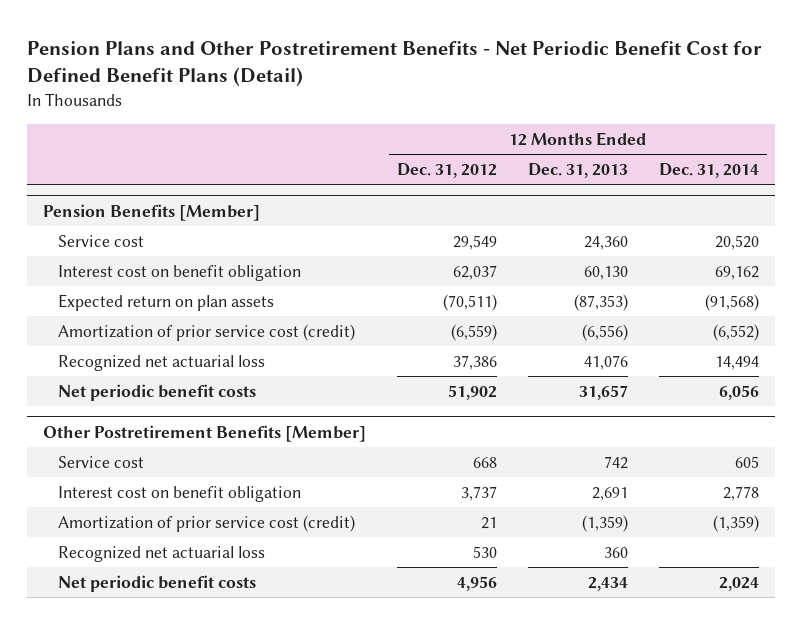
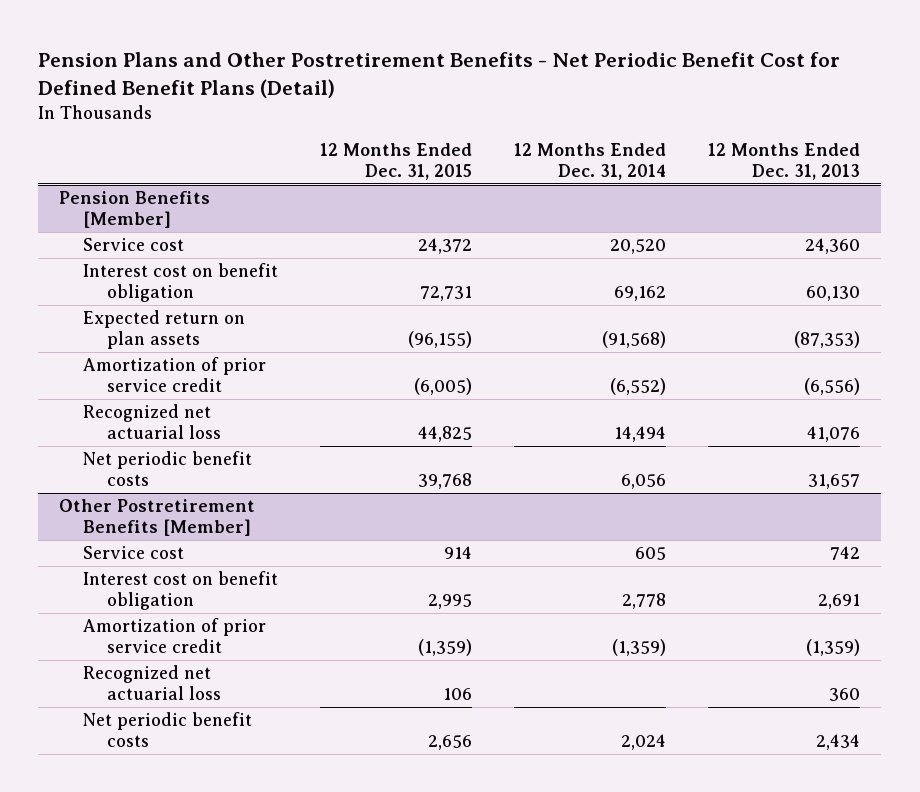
[396,162,497,178] Dec. 31, 2012 -> none
none -> [320,143,473,181] 12 Months Ended Dec. 31, 2015
[58,323,356,341] Amortization of prior service cost (credit) -> [83,357,267,393] Amortization of prior service credit
[58,514,356,532] Amortization of prior service cost (credit) -> [83,618,267,654] Amortization of prior service credit

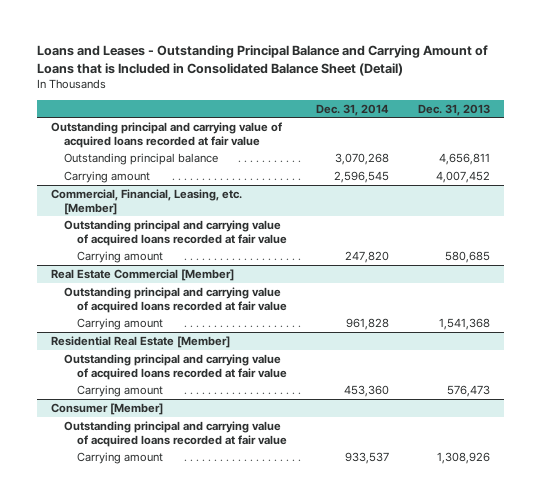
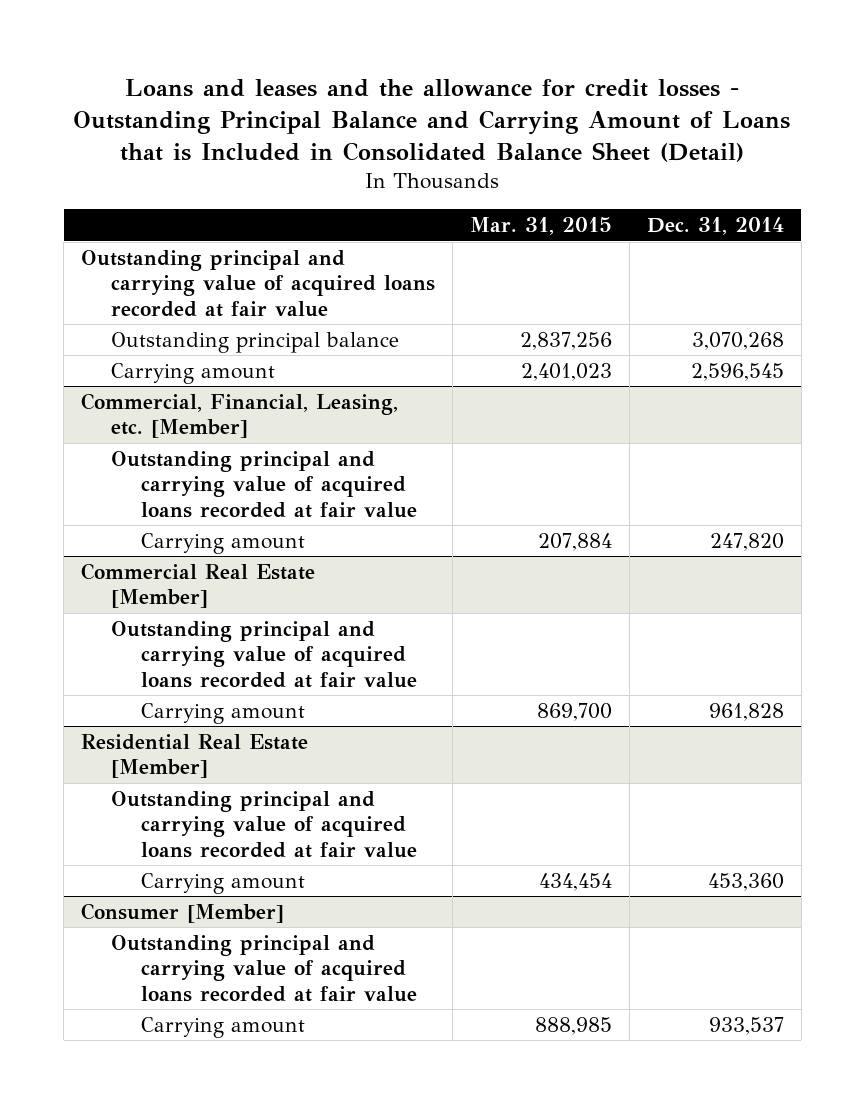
[36,44,488,76] Loans and Leases - Outstanding Principal Balance and Carrying Amount of Loans that is Included in Consolidated Balance Sheet (Detail) -> [73,78,791,163] Loans and leases and the allowance for credit losses - Outstanding Principal Balance and Carrying Amount of Loans that is Included in Consolidated Balance Sheet (Detail)
[417,103,490,116] Dec. 31, 2013 -> none
none -> [470,217,613,236] Mar. 31, 2015
[51,268,235,281] Real Estate Commercial [Member] -> [81,562,316,609] Commercial Real Estate [Member]

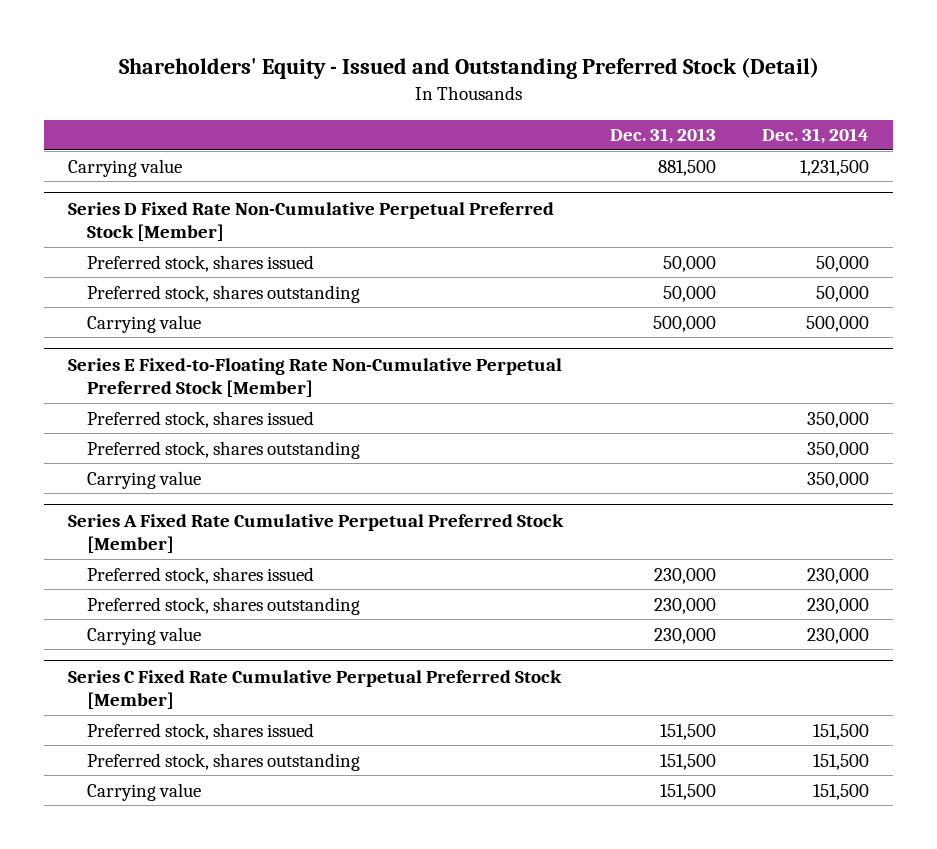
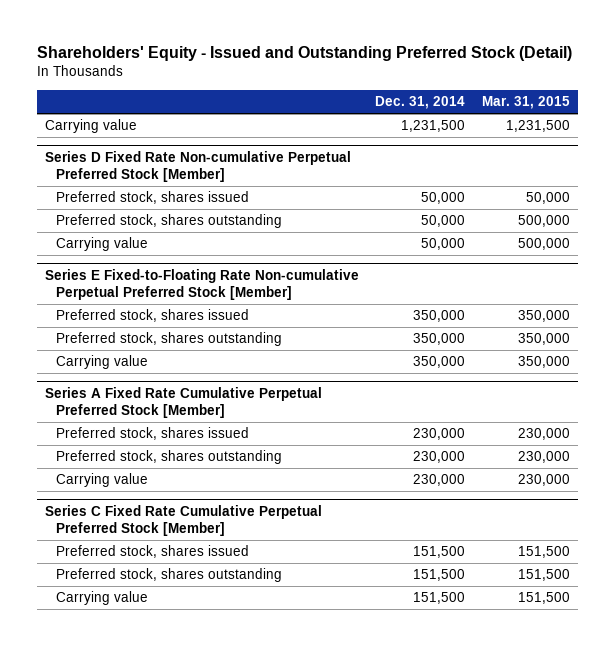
[609,128,716,145] Dec. 31, 2013 -> none
none -> [481,96,570,110] Mar. 31, 2015
[67,201,554,242] Series D Fixed Rate Non-Cumulative Perpetual Preferred Stock [Member] -> [44,150,351,183] Series D Fixed Rate Non-cumulative Perpetual Preferred Stock [Member]
[806,315,870,332] 500,000 -> [421,238,466,251] 50,000
[67,357,562,398] Series E Fixed-to-Floating Rate Non-Cumulative Perpetual Preferred Stock [Member] -> [44,268,359,301] Series E Fixed-to-Floating Rate Non-cumulative Perpetual Preferred Stock [Member]

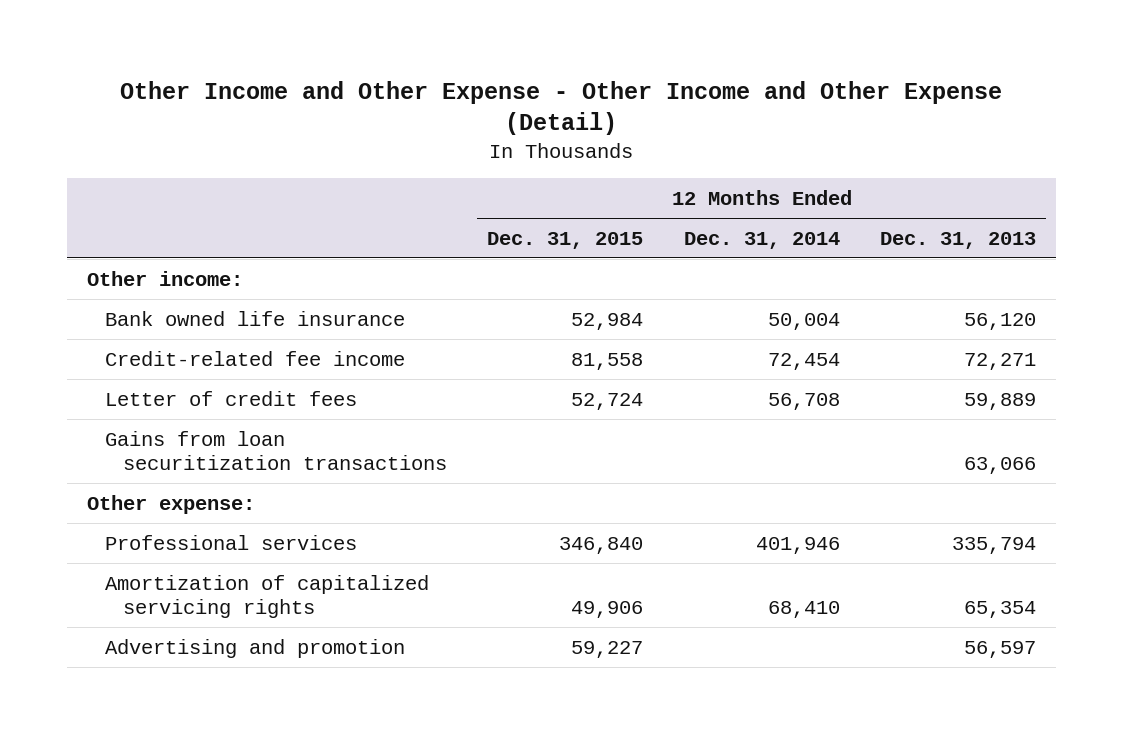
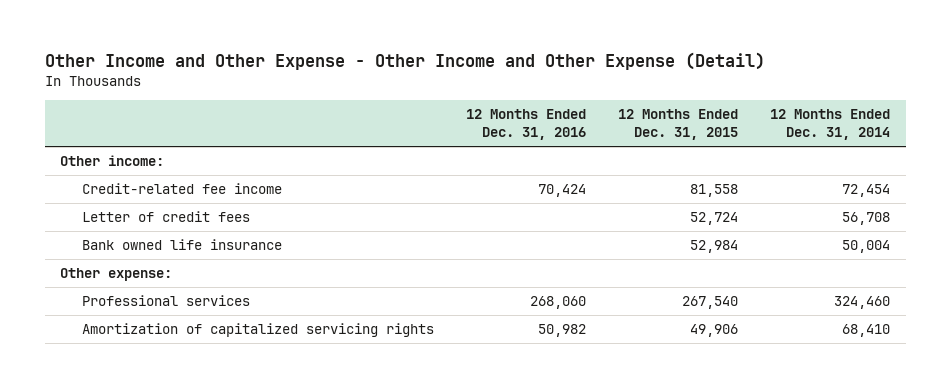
[879,231,1036,249] Dec. 31, 2013 -> none
none -> [466,109,587,141] 12 Months Ended Dec. 31, 2016
[104,430,448,470] Gains from loan securitization transactions -> none
[104,310,405,326] Bank owned life insurance -> [82,239,283,251] Bank owned life insurance
[559,536,644,554] 346,840 -> [681,296,738,310] 267,540
[755,536,840,554] 401,946 -> [833,296,890,310] 324,460
[104,638,405,658] Advertising and promotion -> none

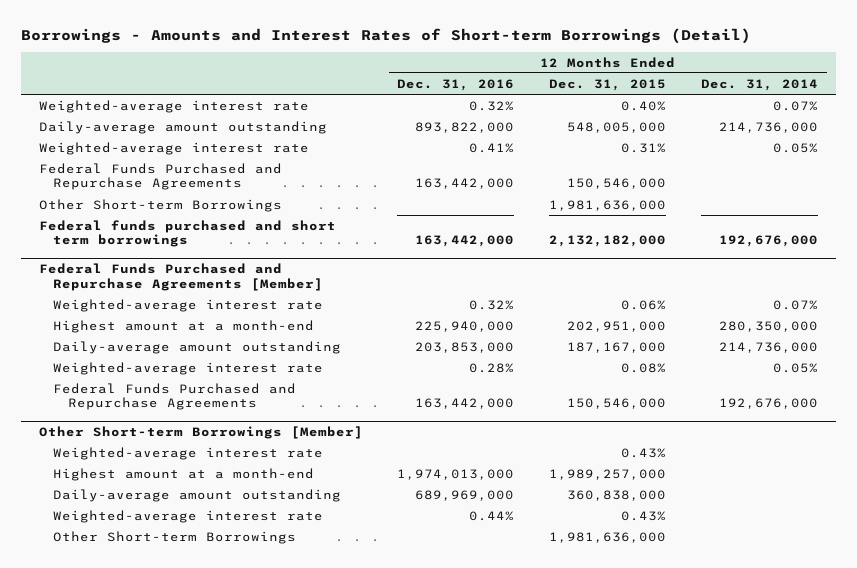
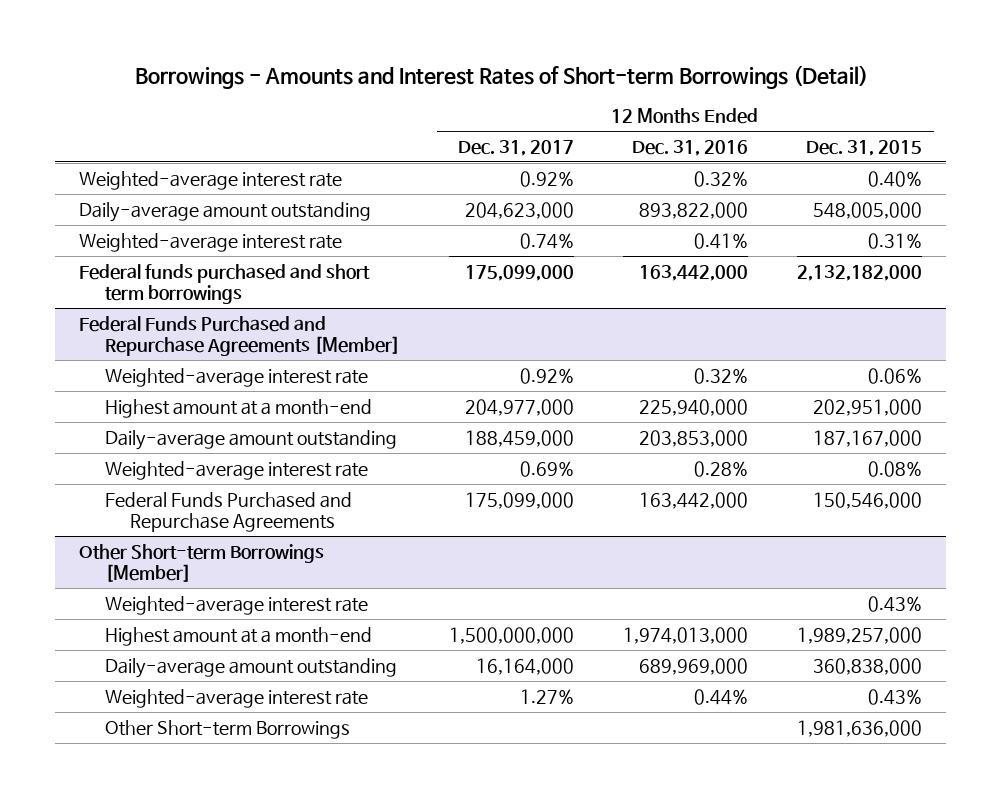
[701,78,819,91] Dec. 31, 2014 -> none
none -> [457,139,574,156] Dec. 31, 2017
[38,162,282,191] Federal Funds Purchased and Repurchase Agreements -> none
[38,198,282,212] Other Short-term Borrowings -> none

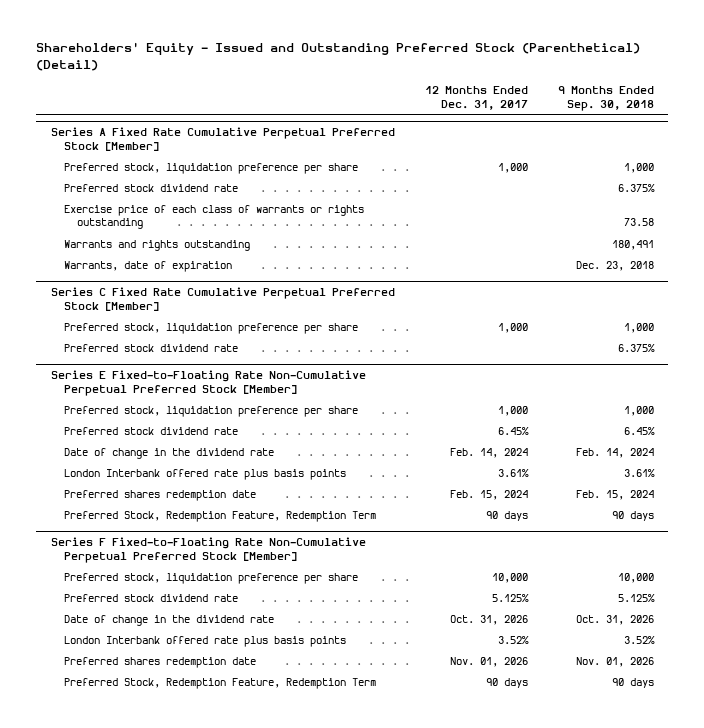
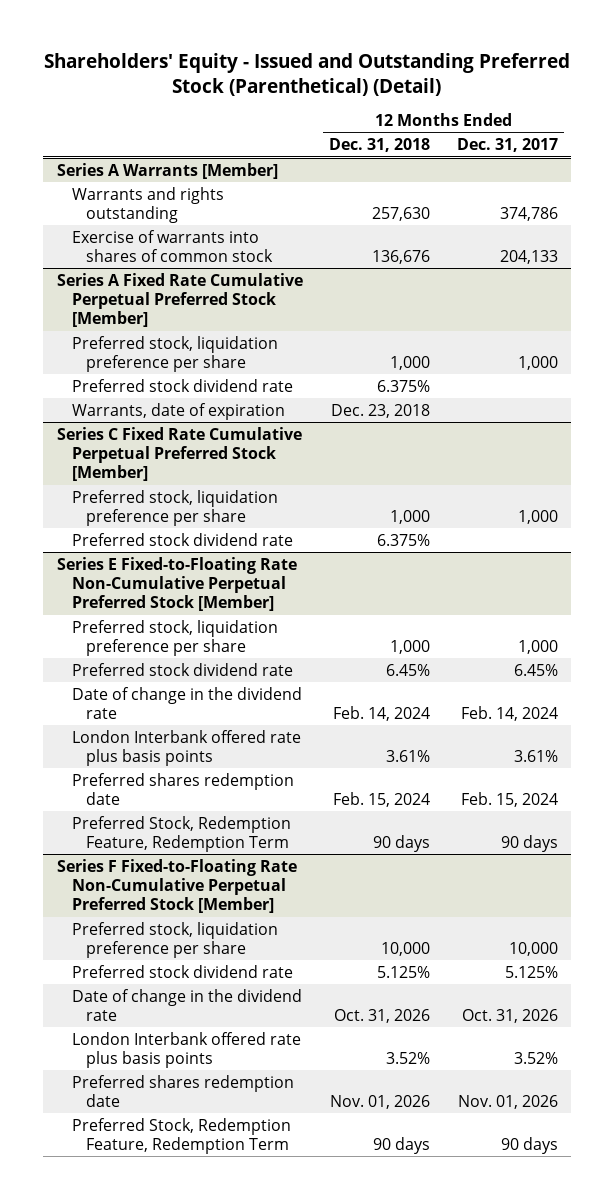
[557,86,654,111] 9 Months Ended Sep. 30, 2018 -> none
none -> [329,138,431,153] Dec. 31, 2018
none -> [56,162,278,179] Series A Warrants [Member]
none -> [71,186,224,223] Warrants and rights outstanding
none -> [71,229,274,262] Exercise of warrants into shares of common stock
[64,204,365,230] Exercise price of each class of warrants or rights outstanding -> none
[64,239,251,251] Warrants and rights outstanding -> none

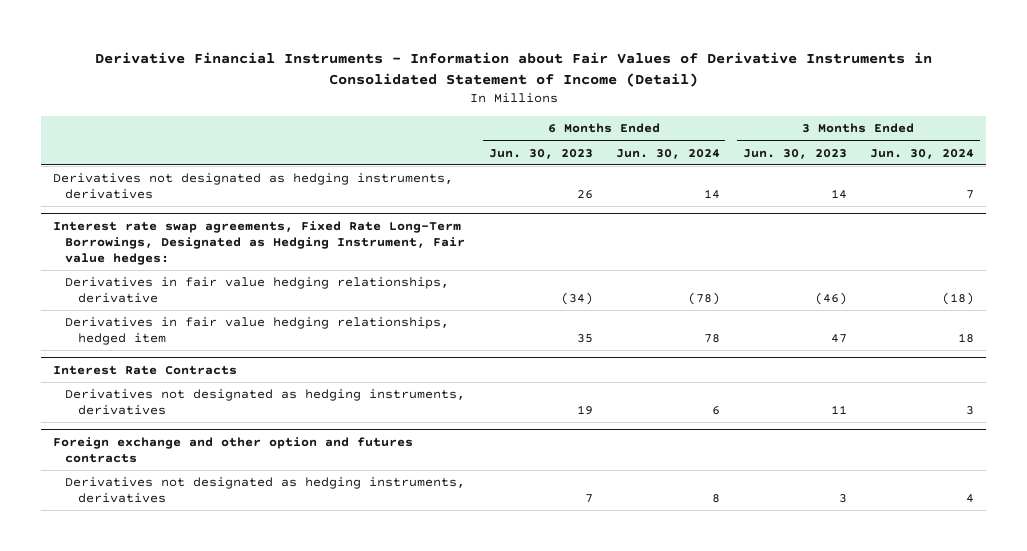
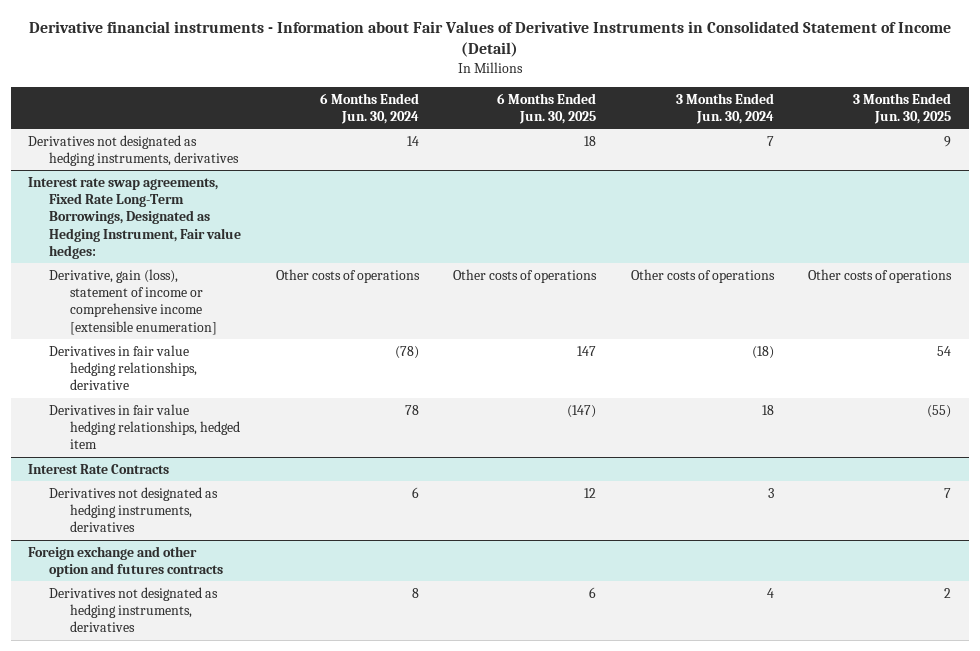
[94,51,932,87] Derivative Financial Instruments - Information about Fair Values of Derivative Instruments in Consolidated Statement of Income (Detail) -> [28,20,951,58] Derivative financial instruments - Information about Fair Values of Derivative Instruments in Consolidated Statement of Income (Detail)
[488,148,593,159] Jun. 30, 2023 -> none
[742,148,847,159] Jun. 30, 2023 -> none
none -> [497,92,597,124] 6 Months Ended Jun. 30, 2025
none -> [853,92,952,124] 3 Months Ended Jun. 30, 2025
none -> [49,268,218,335] Derivative, gain (loss), statement of income or comprehensive income [extensible enumeration]

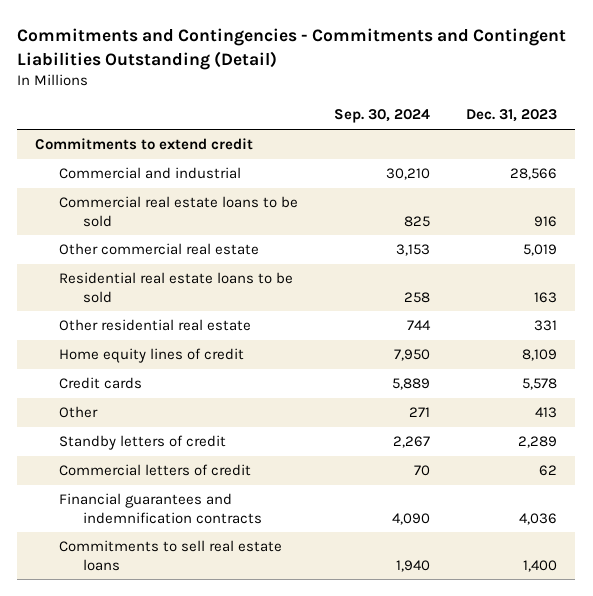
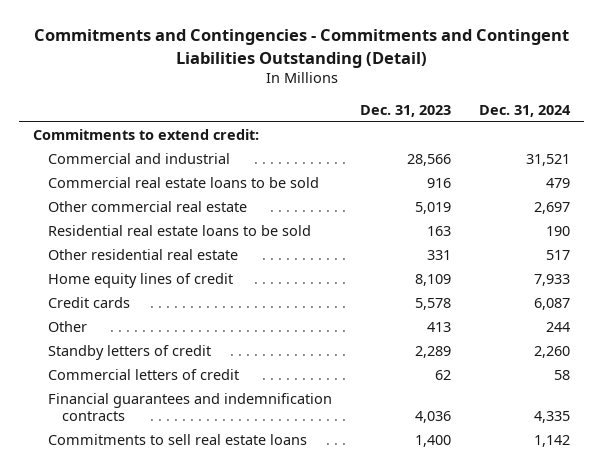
[334,109,431,124] Sep. 30, 2024 -> none
none -> [479,104,572,117] Dec. 31, 2024
[35,138,254,151] Commitments to extend credit -> [33,129,260,141] Commitments to extend credit:

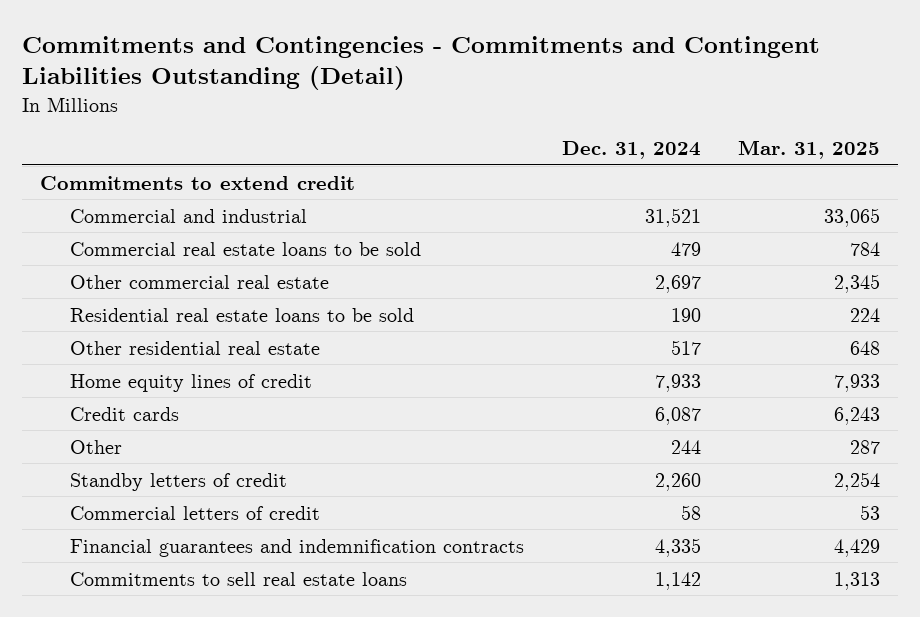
[360,104,452,117] Dec. 31, 2023 -> none
none -> [737,140,880,160] Mar. 31, 2025
[33,129,260,141] Commitments to extend credit: -> [40,175,356,190] Commitments to extend credit

